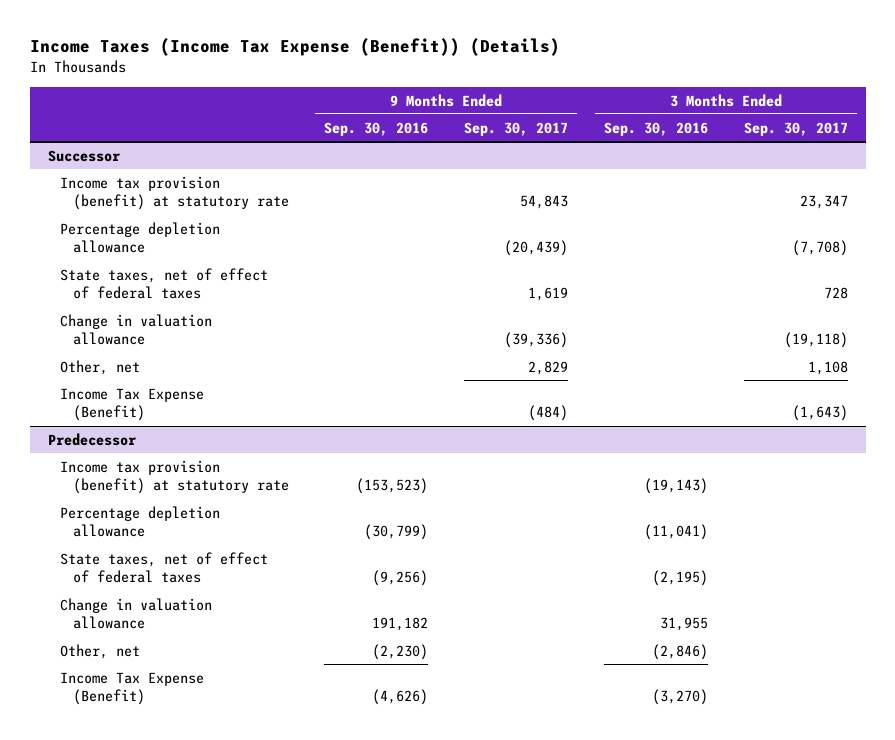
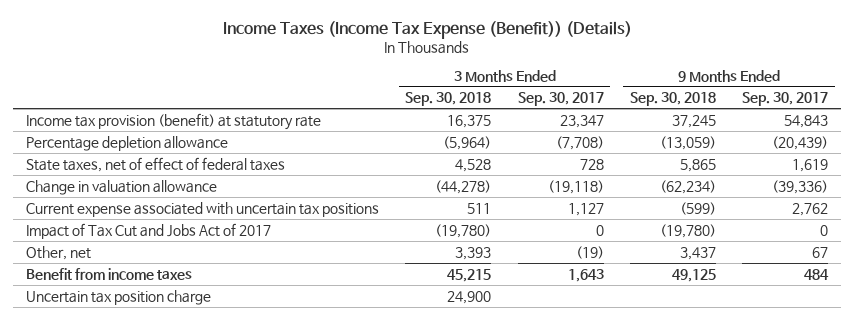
[324,121,429,136] Sep. 30, 2016 -> none
[603,121,708,136] Sep. 30, 2016 -> none
none -> [405,92,492,107] Sep. 30, 2018
none -> [629,92,716,107] Sep. 30, 2018
[47,149,121,162] Successor -> none
[47,432,137,446] Predecessor -> none
[60,459,289,495] Income tax provision (benefit) at statutory rate -> none
[60,505,221,538] Percentage depletion allowance -> none
[60,551,269,584] State taxes, net of effect of federal taxes -> none
[60,597,213,630] Change in valuation allowance -> none
[60,643,141,659] Other, net -> none
[60,671,205,706] Income Tax Expense (Benefit) -> none
none -> [26,201,380,217] Current expense associated with uncertain tax positions
none -> [26,222,272,239] Impact of Tax Cut and Jobs Act of 2017
[528,360,569,375] 2,829 -> [812,246,829,258] 67
[807,360,848,375] 1,108 -> [575,245,604,259] (19)
[60,387,205,422] Income Tax Expense (Benefit) -> [26,267,193,280] Benefit from income taxes
[528,405,569,422] (484) -> [804,268,830,280] 484
[791,405,848,422] (1,643) -> [567,268,604,282] 1,643
none -> [26,289,212,305] Uncertain tax position charge

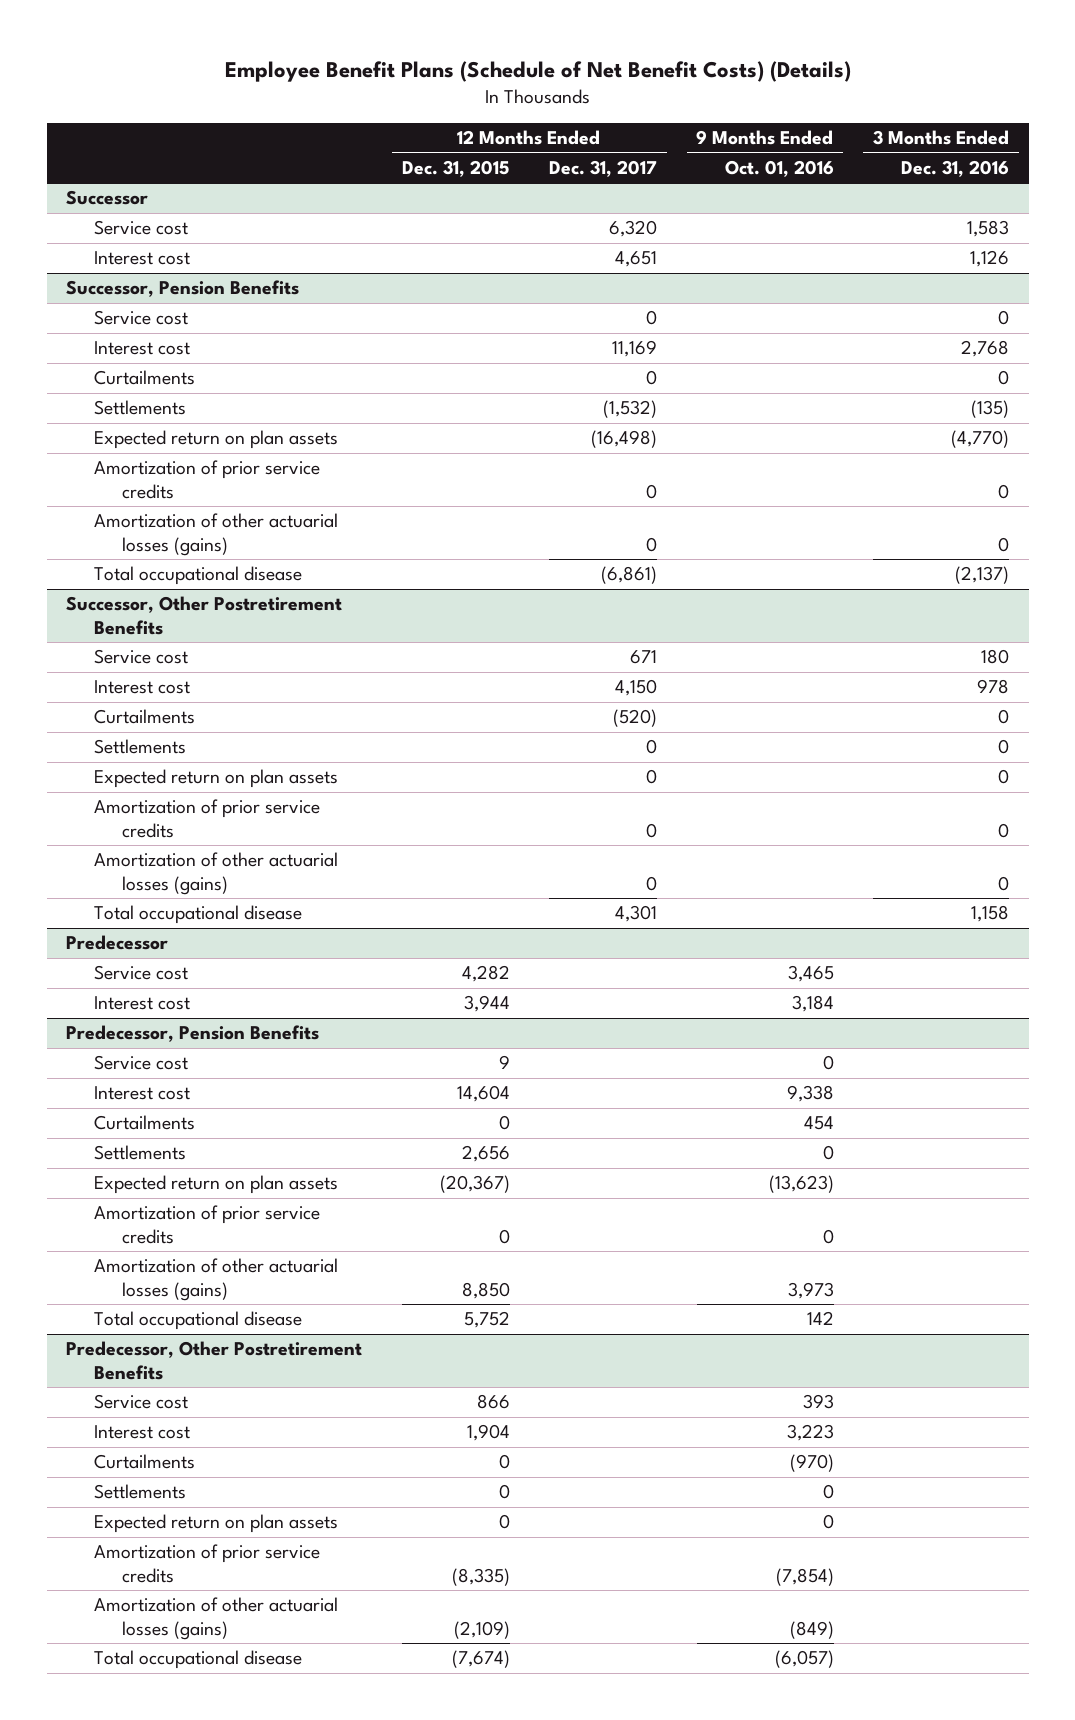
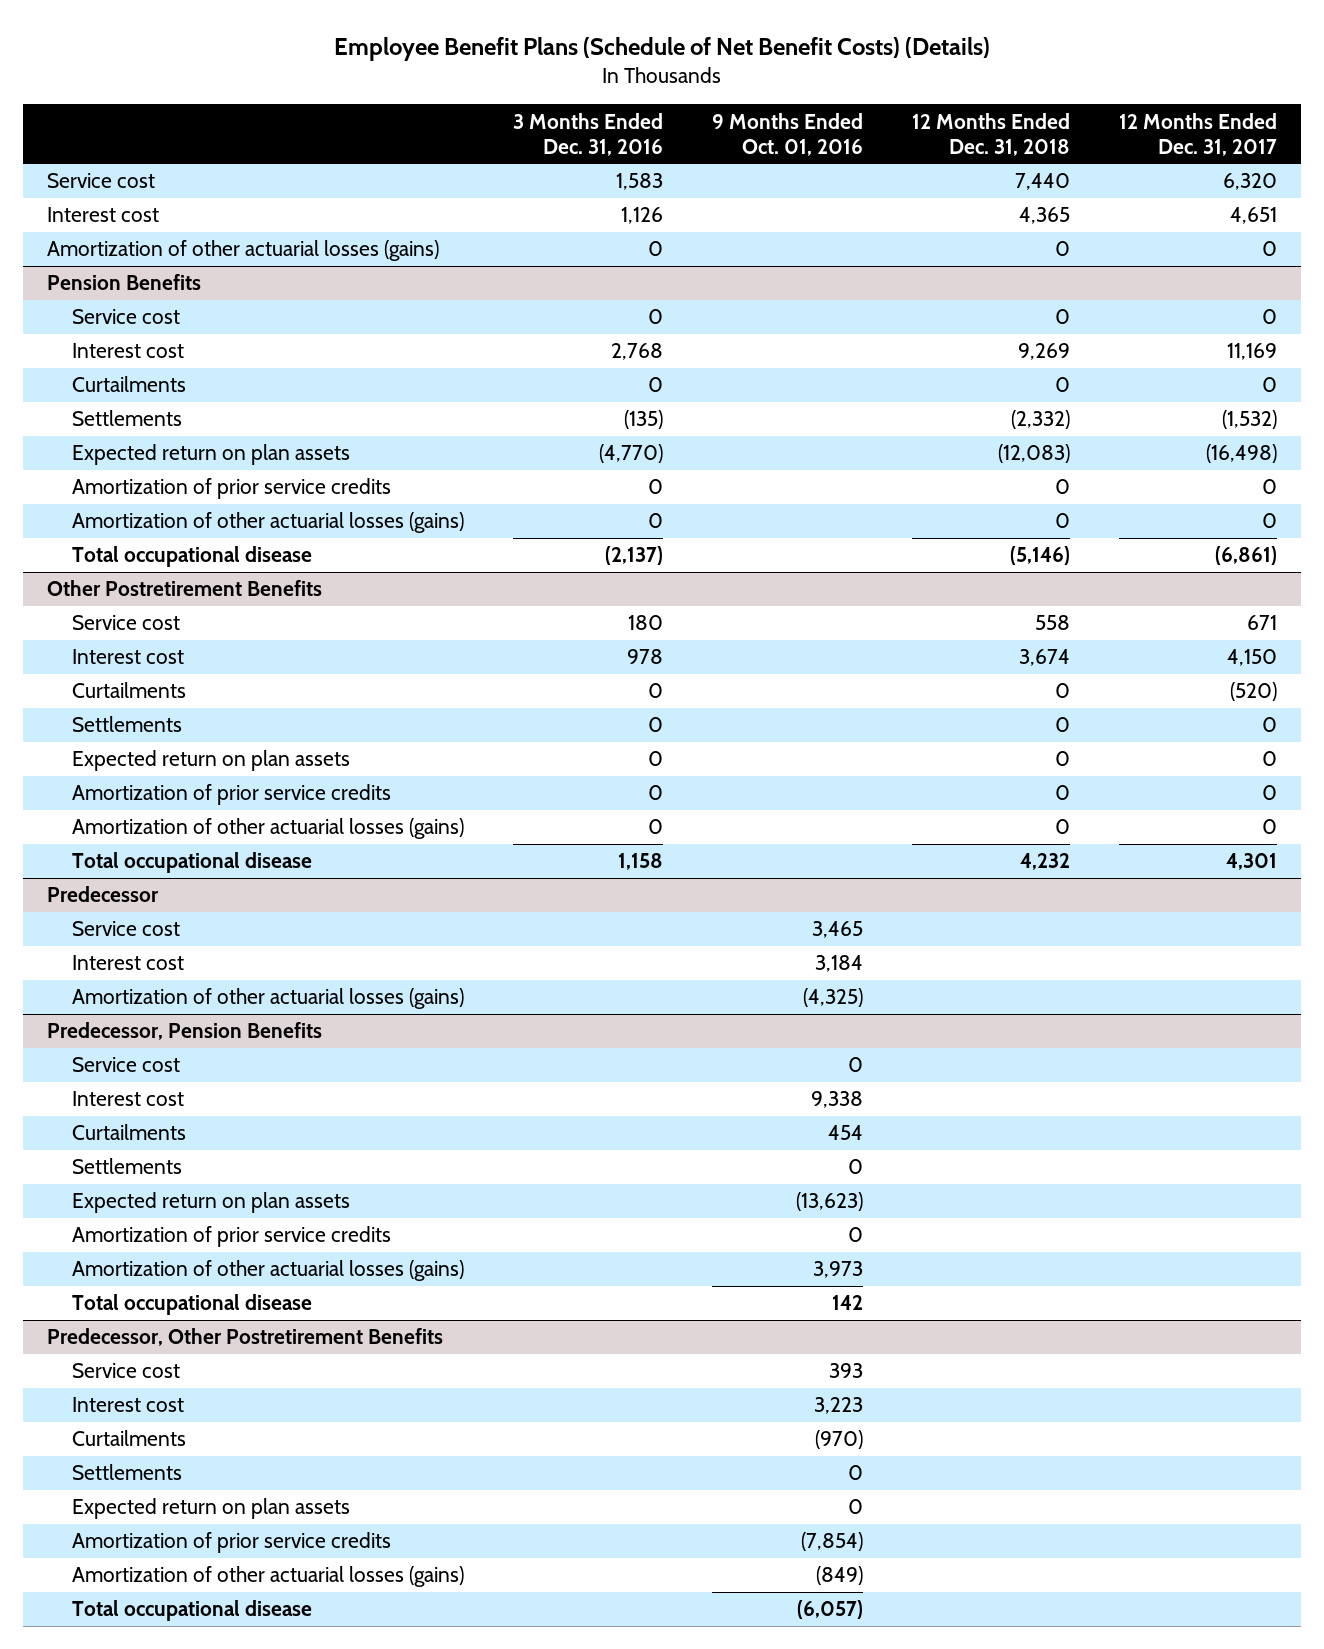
[401,159,510,177] Dec. 31, 2015 -> none
none -> [911,112,1070,156] 12 Months Ended Dec. 31, 2018
[66,190,149,206] Successor -> none
none -> [46,240,439,262] Amortization of other actuarial losses (gains)
[66,280,300,298] Successor, Pension Benefits -> [46,274,201,291] Pension Benefits
[66,596,343,635] Successor, Other Postretirement Benefits -> [46,580,322,597] Other Postretirement Benefits
none -> [72,988,465,1010] Amortization of other actuarial losses (gains)

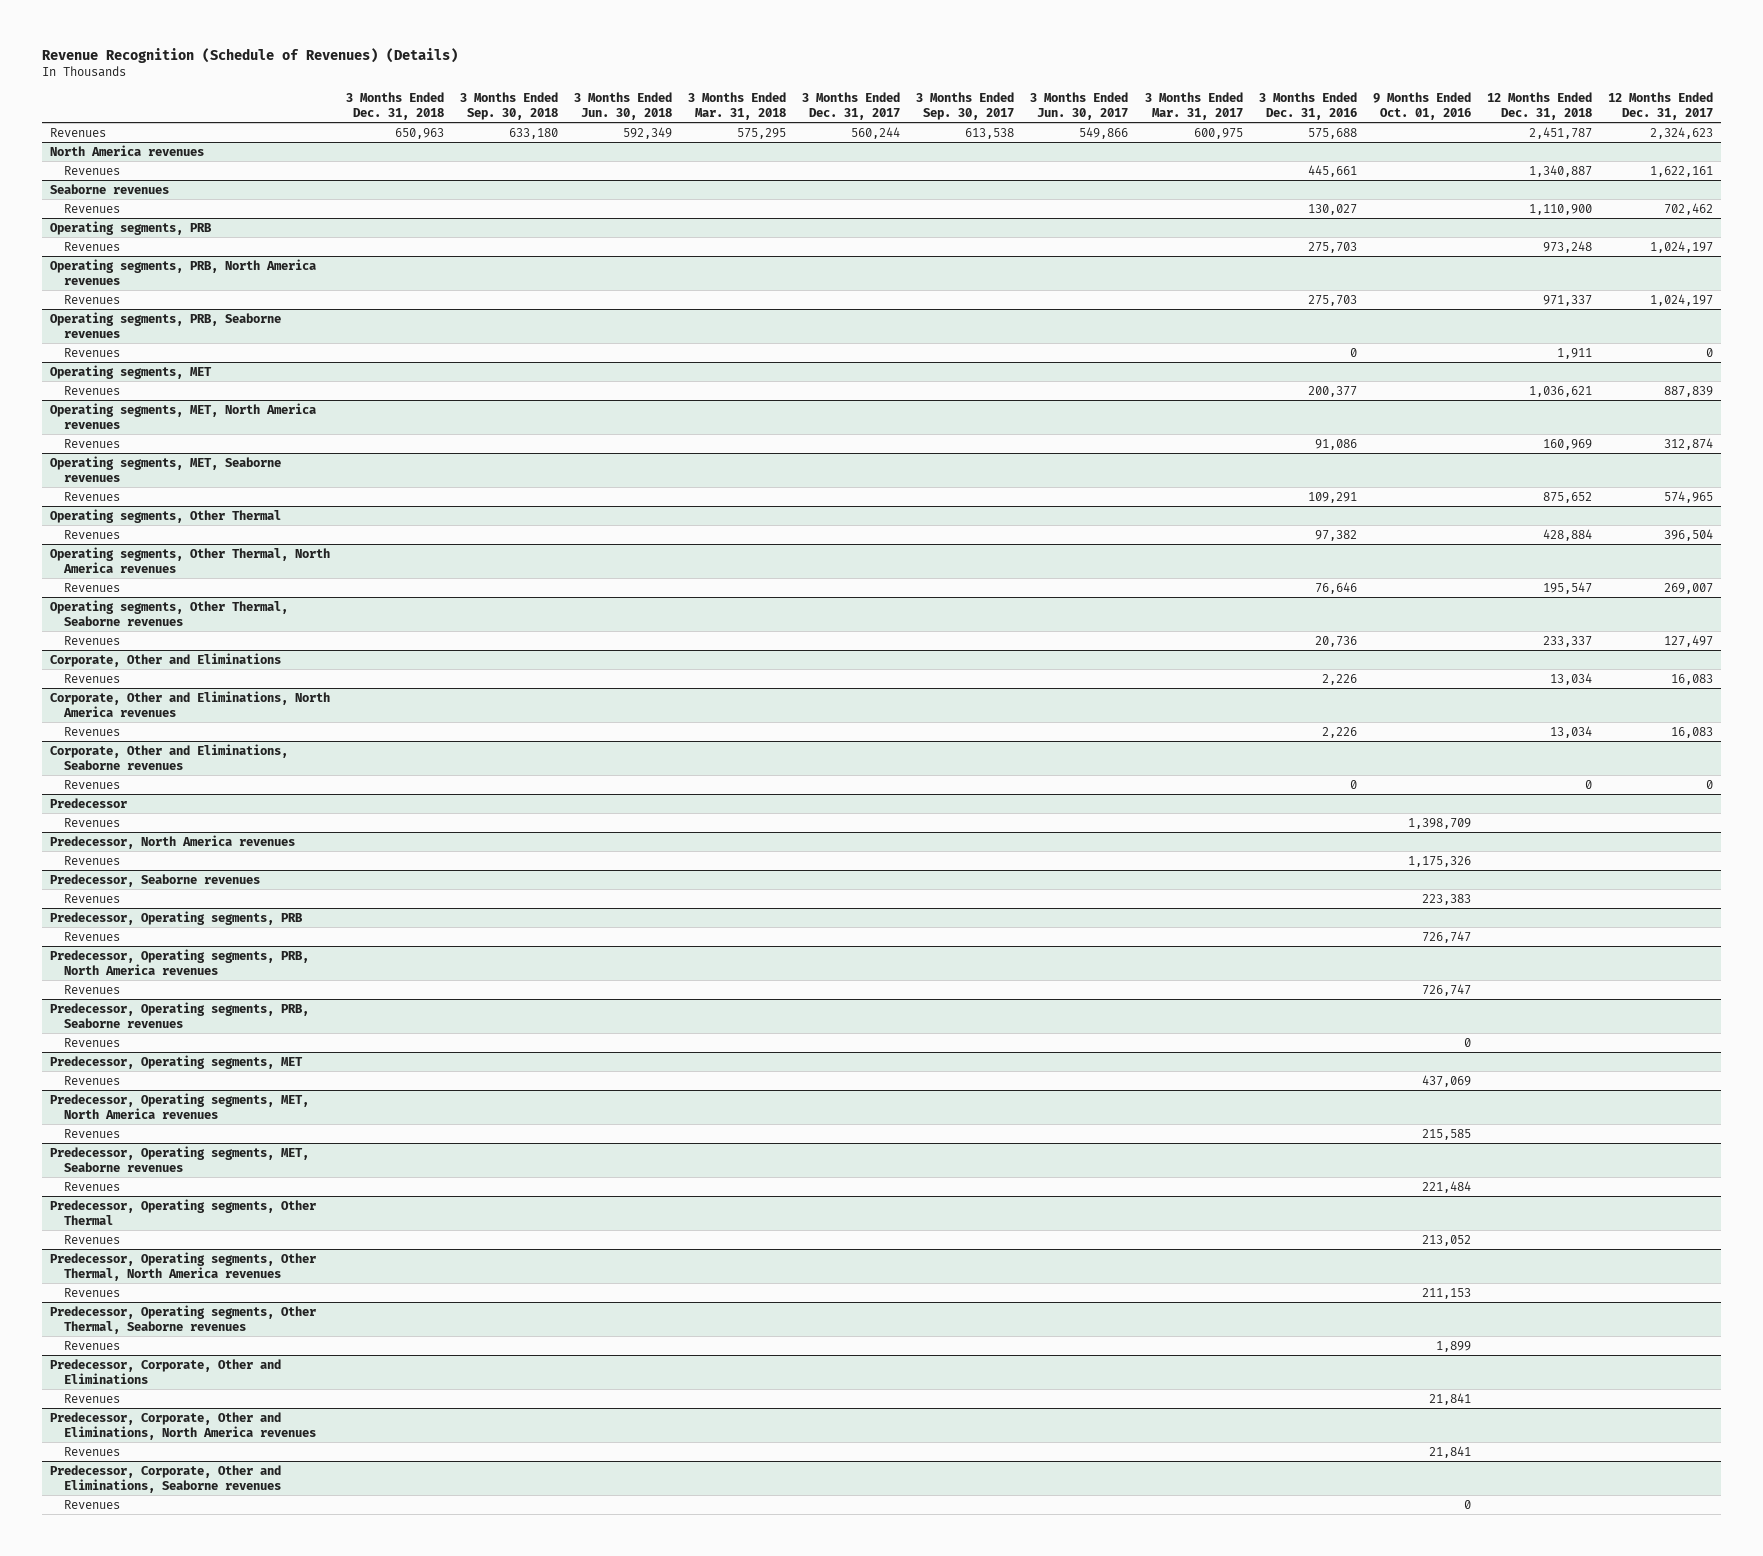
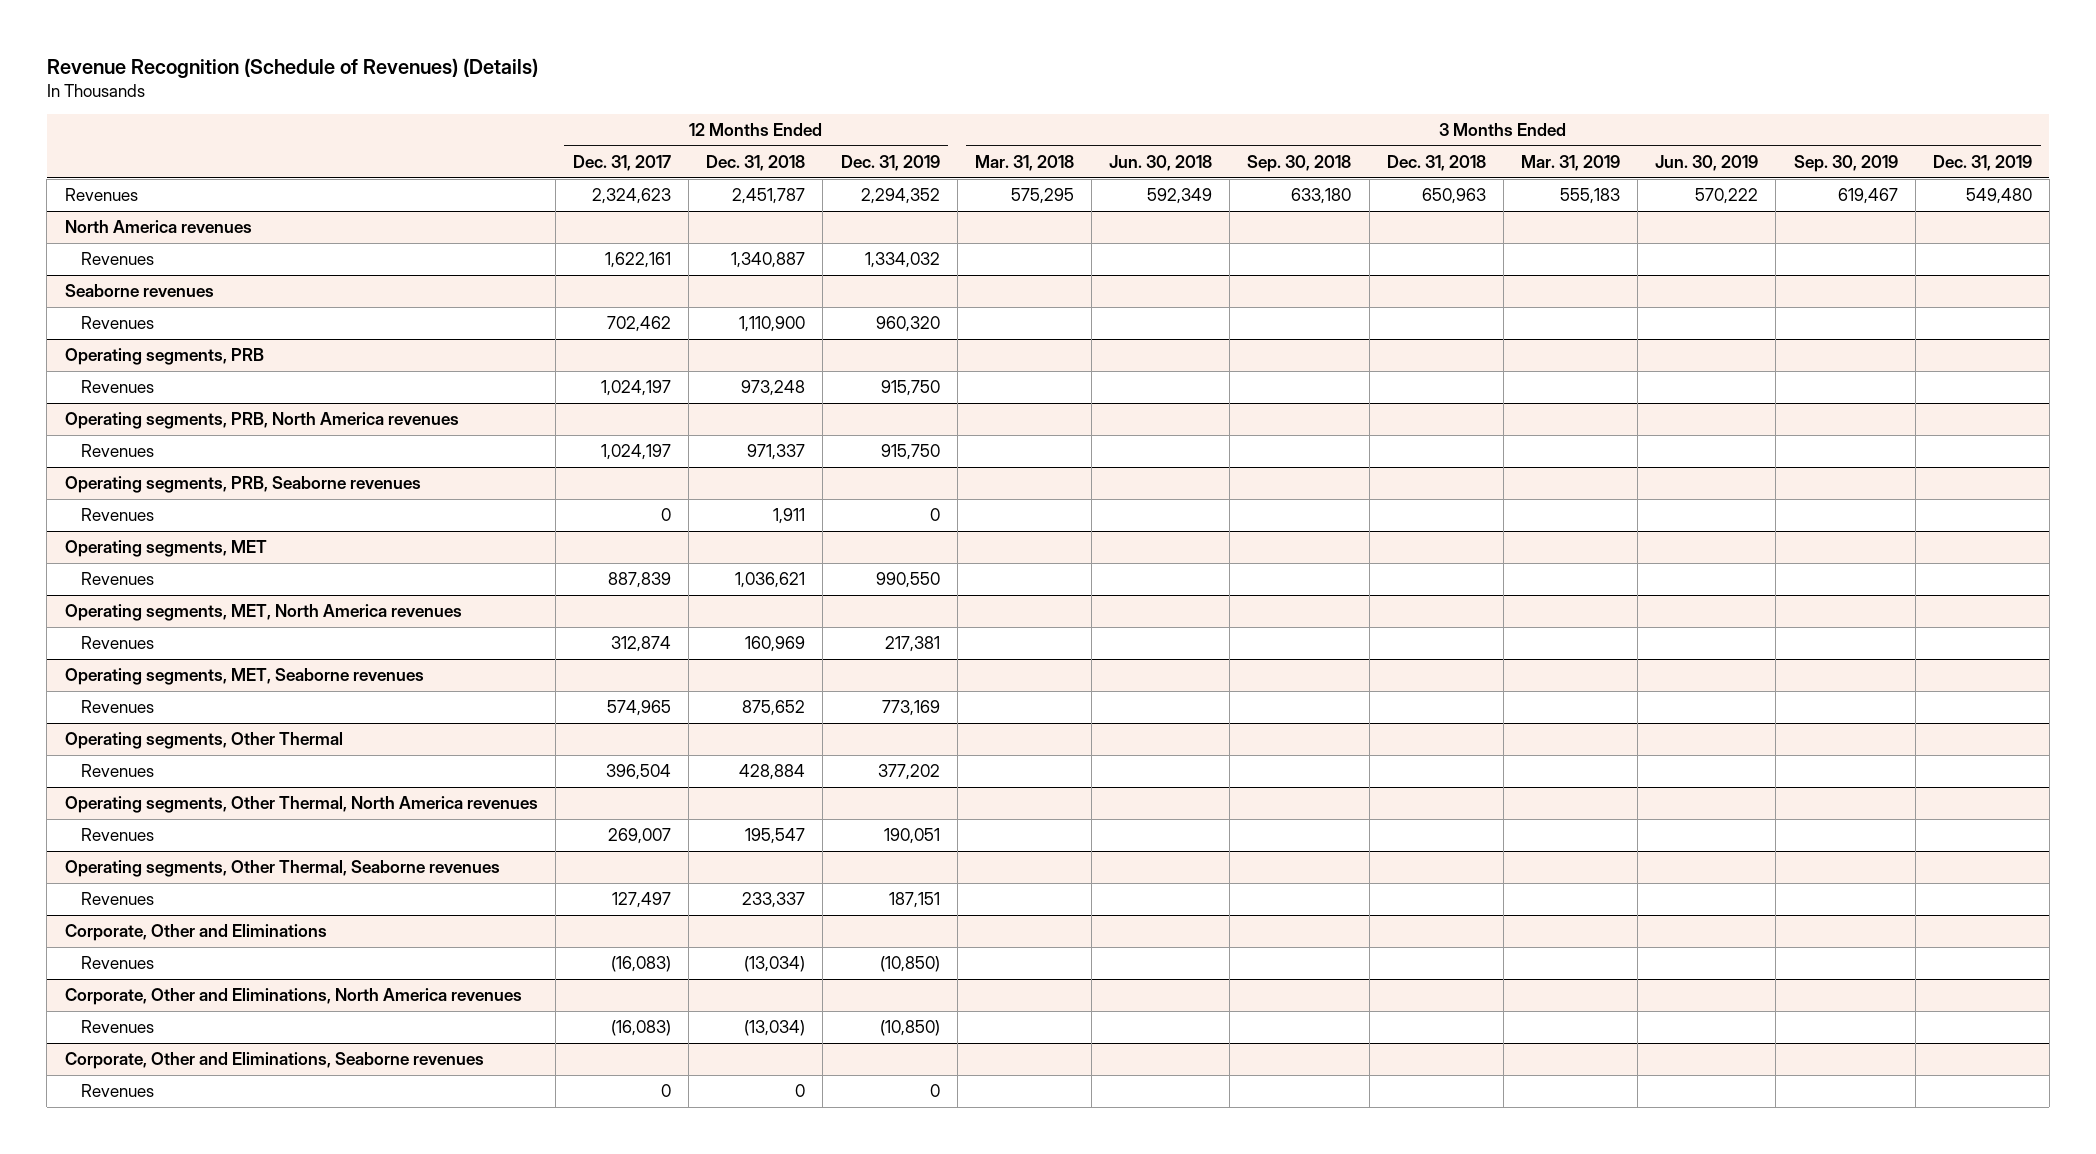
[802,92,901,120] 3 Months Ended Dec. 31, 2017 -> none
[916,92,1015,120] 3 Months Ended Sep. 30, 2017 -> none
[1030,92,1129,120] 3 Months Ended Jun. 30, 2017 -> none
[1144,92,1243,120] 3 Months Ended Mar. 31, 2017 -> none
[1258,92,1357,120] 3 Months Ended Dec. 31, 2016 -> none
[1372,92,1471,120] 9 Months Ended Oct. 01, 2016 -> none
none -> [840,155,940,172] Dec. 31, 2019
none -> [1520,155,1620,172] Mar. 31, 2019
none -> [1655,155,1759,172] Jun. 30, 2019
none -> [1793,155,1898,173] Sep. 30, 2019
none -> [1932,155,2032,172] Dec. 31, 2019
[1549,672,1592,685] 13,034 -> [744,956,806,973] (13,034)
[1670,673,1713,685] 16,083 -> [610,956,671,973] (16,083)
[1549,725,1592,738] 13,034 -> [744,1020,806,1037] (13,034)
[1670,726,1713,738] 16,083 -> [610,1020,671,1037] (16,083)
[49,797,127,808] Predecessor -> none
[64,817,121,827] Revenues -> none
[49,834,295,849] Predecessor, North America revenues -> none
[64,855,121,865] Revenues -> none
[49,873,260,887] Predecessor, Seaborne revenues -> none
[64,893,121,903] Revenues -> none
[49,910,303,925] Predecessor, Operating segments, PRB -> none
[64,931,121,941] Revenues -> none
[49,948,309,975] Predecessor, Operating segments, PRB, North America revenues -> none
[64,984,121,994] Revenues -> none
[49,1001,309,1028] Predecessor, Operating segments, PRB, Seaborne revenues -> none
[64,1037,121,1047] Revenues -> none
[49,1054,303,1069] Predecessor, Operating segments, MET -> none
[64,1075,121,1085] Revenues -> none
[49,1092,309,1119] Predecessor, Operating segments, MET, North America revenues -> none
[64,1128,121,1138] Revenues -> none
[49,1145,309,1172] Predecessor, Operating segments, MET, Seaborne revenues -> none
[64,1181,121,1191] Revenues -> none
[49,1198,316,1225] Predecessor, Operating segments, Other Thermal -> none
[64,1234,121,1244] Revenues -> none
[49,1251,316,1281] Predecessor, Operating segments, Other Thermal, North America revenues -> none
[64,1287,121,1297] Revenues -> none
[49,1304,316,1334] Predecessor, Operating segments, Other Thermal, Seaborne revenues -> none
[64,1340,121,1350] Revenues -> none
[49,1358,281,1384] Predecessor, Corporate, Other and Eliminations -> none
[64,1393,121,1403] Revenues -> none
[49,1411,317,1440] Predecessor, Corporate, Other and Eliminations, North America revenues -> none
[64,1446,121,1456] Revenues -> none
[49,1464,282,1493] Predecessor, Corporate, Other and Eliminations, Seaborne revenues -> none
[64,1499,121,1509] Revenues -> none

